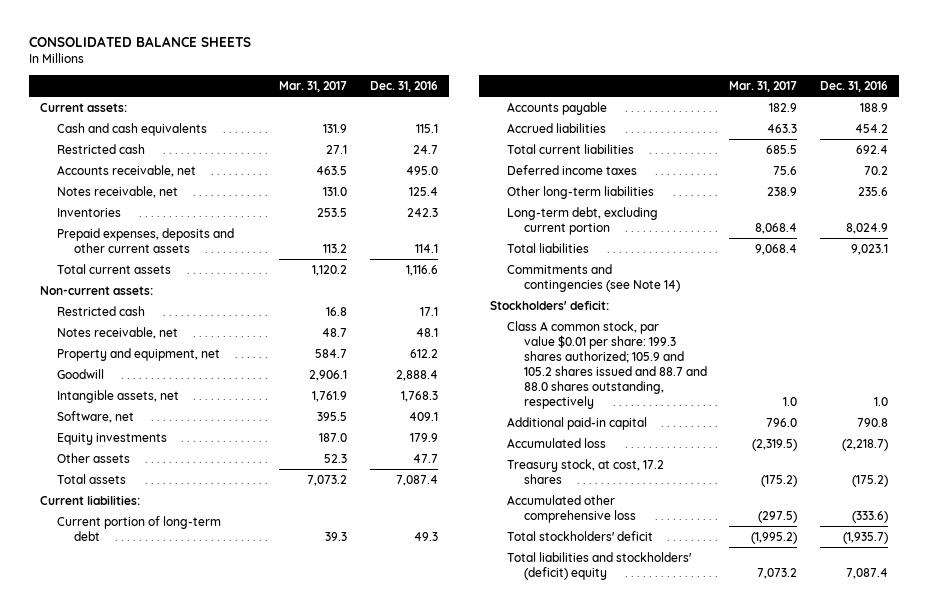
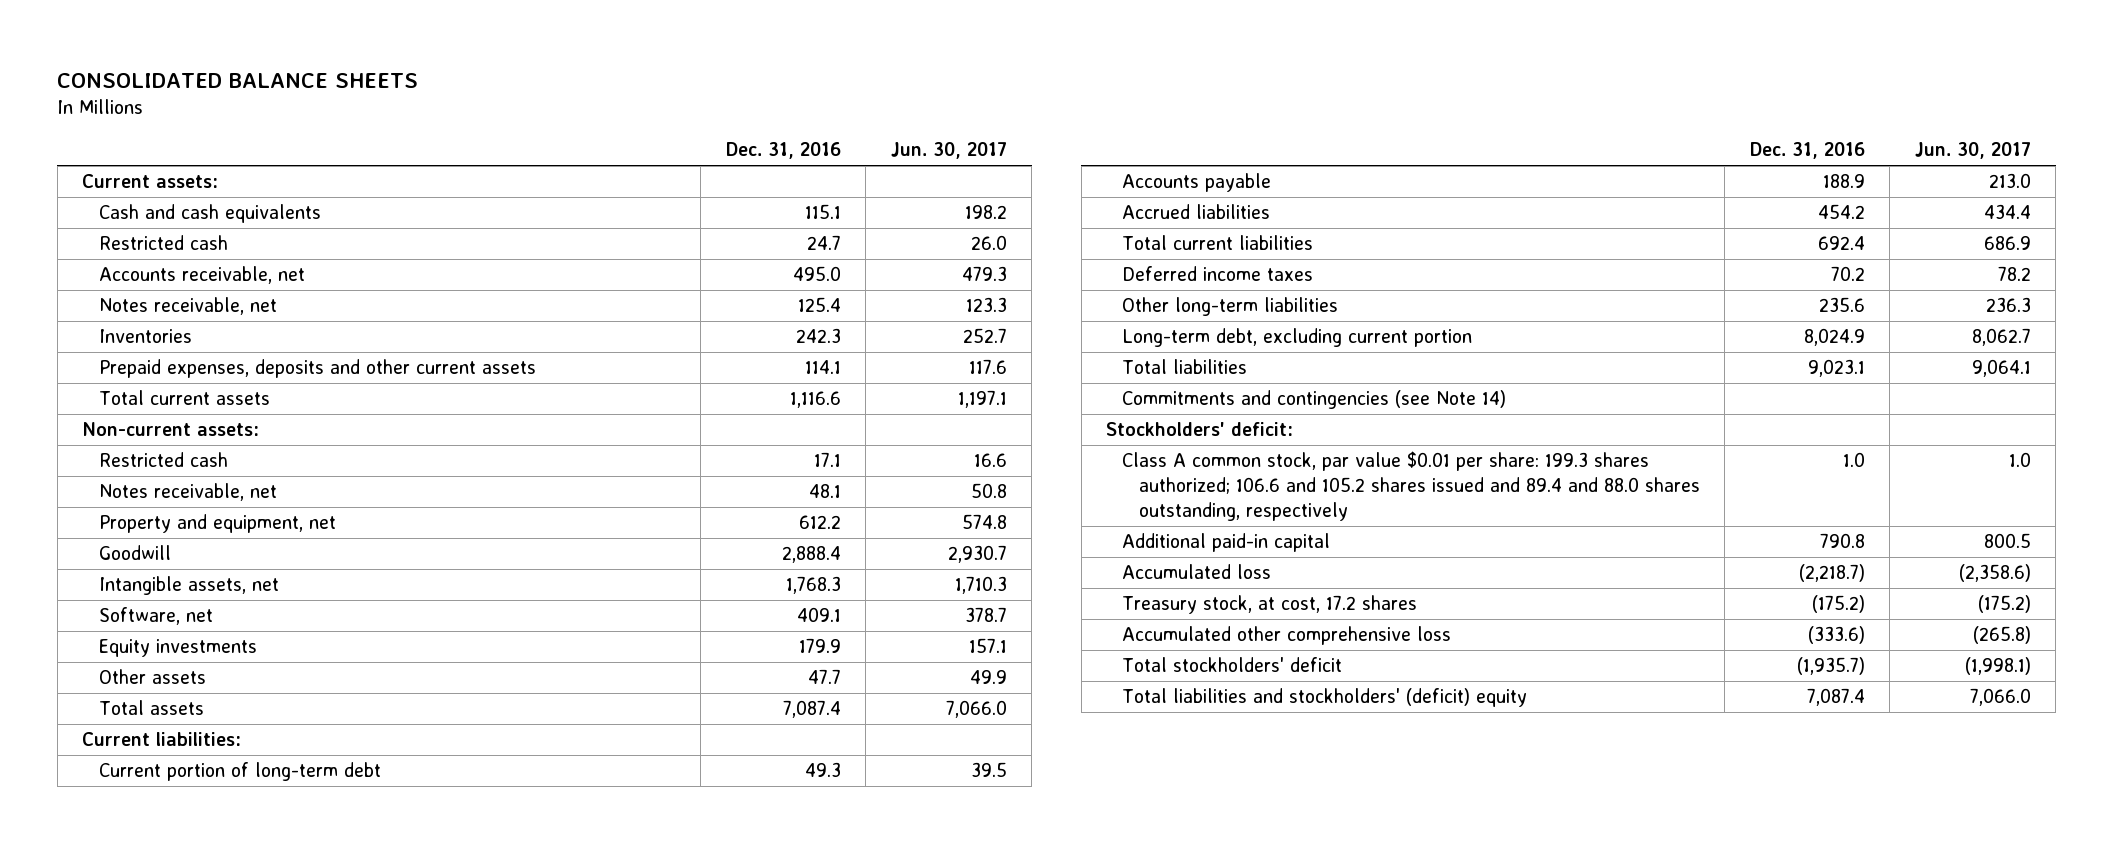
[279,80,348,92] Mar. 31, 2017 -> none
none -> [890,142,1007,160] Jun. 30, 2017
[506,320,707,409] Class A common stock, par value $0.01 per share: 199.3 shares authorized; 105.9 and 105.2 shares issued and 88.7 and 88.0 shares outstanding, respectively -> [1122,451,1700,522] Class A common stock, par value $0.01 per share: 199.3 shares authorized; 106.6 and 105.2 shares issued and 89.4 and 88.0 shares outstanding, respectively

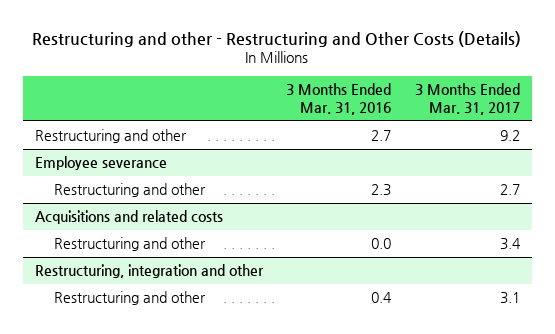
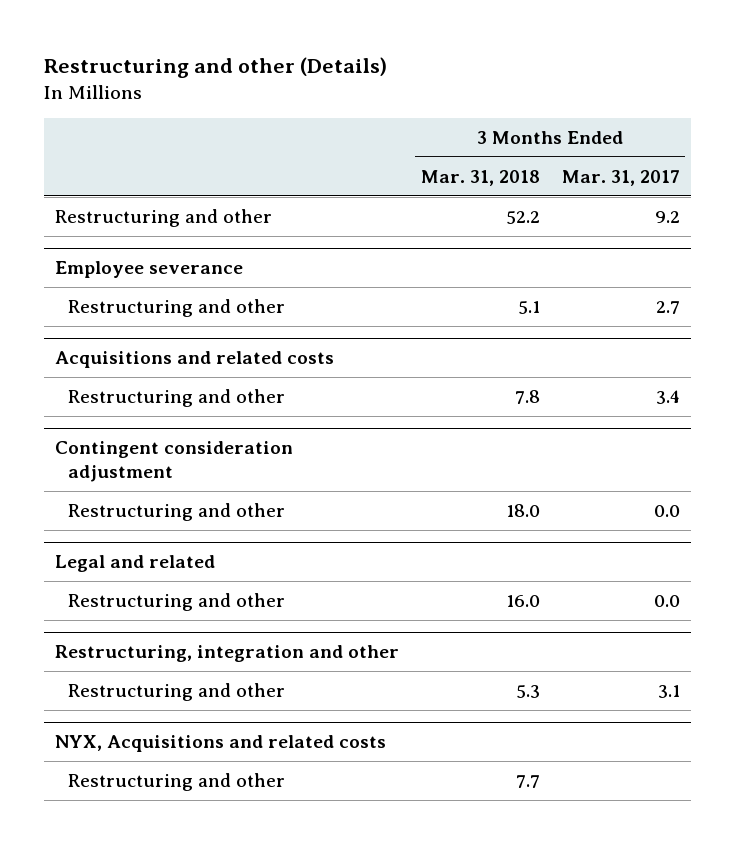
[32,31,522,48] Restructuring and other - Restructuring and Other Costs (Details) -> [43,57,387,79] Restructuring and other (Details)
[286,83,392,115] 3 Months Ended Mar. 31, 2016 -> none
none -> [420,169,540,186] Mar. 31, 2018
none -> [54,441,293,483] Contingent consideration adjustment
none -> [68,503,286,522] Restructuring and other
none -> [54,555,215,573] Legal and related
none -> [68,593,286,612] Restructuring and other
none -> [54,735,386,753] NYX, Acquisitions and related costs
none -> [68,773,286,792] Restructuring and other

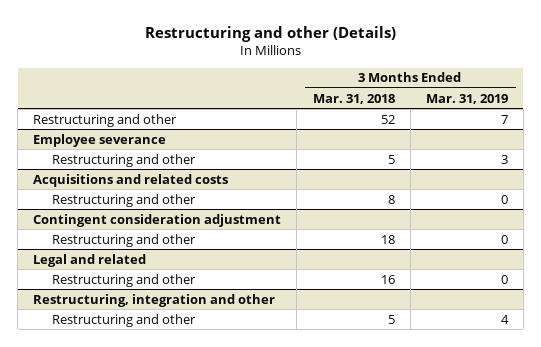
[561,169,680,186] Mar. 31, 2017 -> none
none -> [425,93,508,104] Mar. 31, 2019
[505,211,540,225] 52.2 -> [380,114,395,124] 52
[517,301,540,315] 5.1 -> [387,154,395,164] 5
[514,390,540,405] 7.8 -> [387,194,395,204] 8
[505,504,540,518] 18.0 -> [380,234,395,244] 18
[505,595,540,608] 16.0 -> [380,274,395,284] 16
[54,735,386,753] NYX, Acquisitions and related costs -> none
[68,773,286,792] Restructuring and other -> none
[515,685,540,699] 5.3 -> [387,314,395,324] 5

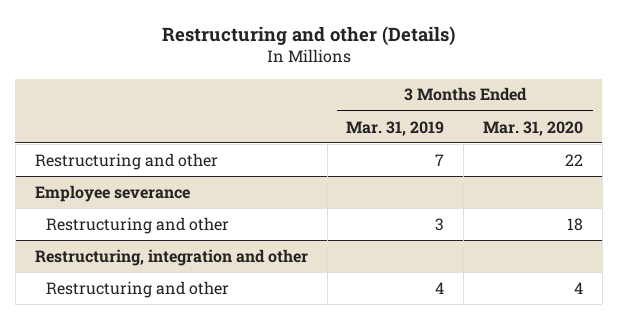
[312,93,395,104] Mar. 31, 2018 -> none
none -> [482,120,583,136] Mar. 31, 2020
[33,173,229,187] Acquisitions and related costs -> none
[51,193,196,207] Restructuring and other -> none
[33,213,282,227] Contingent consideration adjustment -> none
[51,233,196,247] Restructuring and other -> none
[33,253,147,267] Legal and related -> none
[51,273,196,287] Restructuring and other -> none

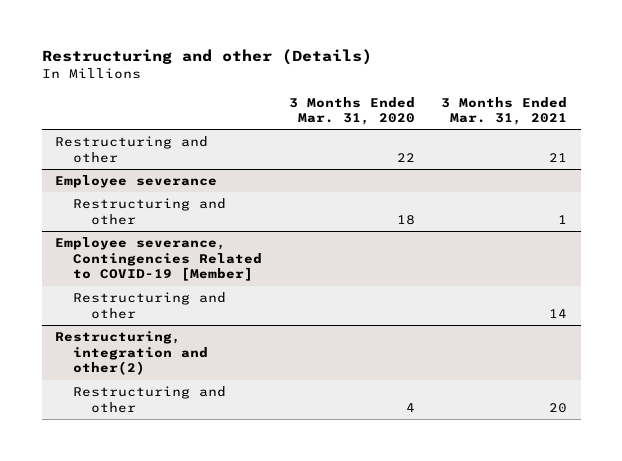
[346,120,445,136] Mar. 31, 2019 -> none
none -> [441,96,568,126] 3 Months Ended Mar. 31, 2021
none -> [54,237,262,282] Employee severance, Contingencies Related to COVID-19 [Member]
none -> [72,292,226,319] Restructuring and other
[34,248,308,266] Restructuring, integration and other -> [54,331,208,376] Restructuring, integration and other(2)

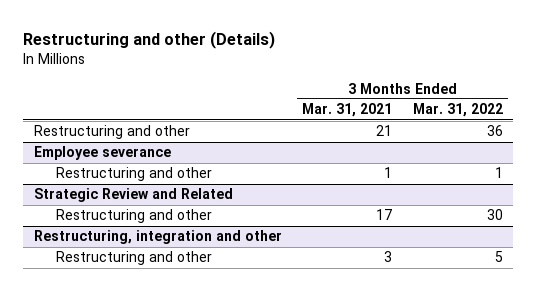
[288,96,415,126] 3 Months Ended Mar. 31, 2020 -> none
none -> [413,103,504,118] Mar. 31, 2022
[54,237,262,282] Employee severance, Contingencies Related to COVID-19 [Member] -> none
none -> [33,188,233,203] Strategic Review and Related
[549,308,568,318] 14 -> [376,209,393,221] 17
[54,331,208,376] Restructuring, integration and other(2) -> [33,230,282,245] Restructuring, integration and other
[549,402,568,413] 20 -> [384,251,393,263] 3

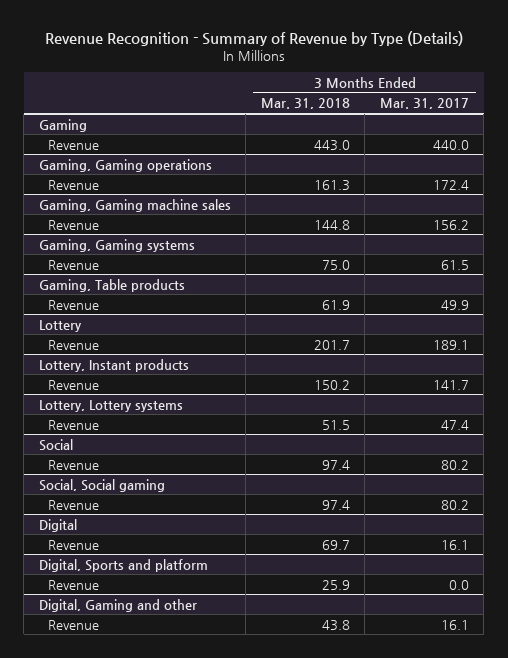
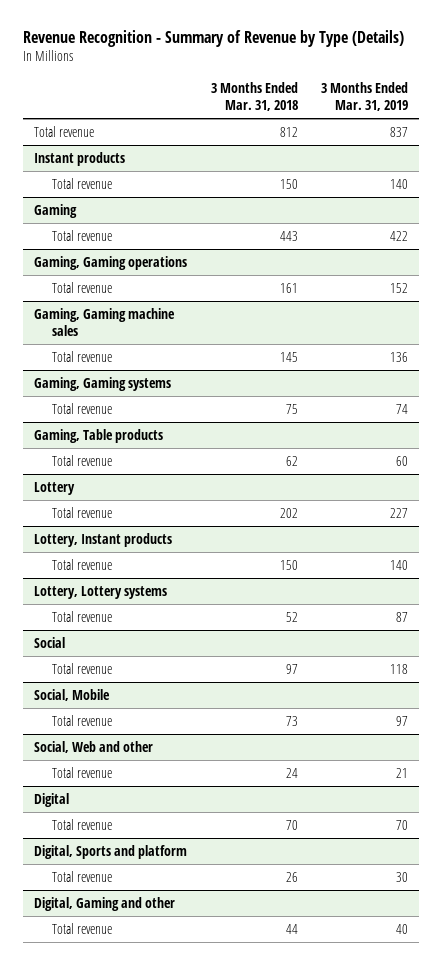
[379,98,469,110] Mar. 31, 2017 -> none
none -> [320,81,408,111] 3 Months Ended Mar. 31, 2019
none -> [34,125,95,137] Total revenue
none -> [34,151,126,166] Instant products
none -> [52,177,113,189] Total revenue
[47,139,99,150] Revenue -> [52,229,113,241] Total revenue
[313,139,350,151] 443.0 -> [279,230,298,241] 443
[47,179,99,190] Revenue -> [52,281,113,293] Total revenue
[313,179,350,191] 161.3 -> [279,282,298,293] 161
[47,219,99,230] Revenue -> [52,350,113,362] Total revenue
[313,219,350,230] 144.8 -> [279,351,298,362] 145
[47,259,99,270] Revenue -> [52,402,113,414] Total revenue
[321,259,350,270] 75.0 -> [285,403,298,414] 75
[47,299,99,310] Revenue -> [52,454,113,466] Total revenue
[321,299,350,310] 61.9 -> [285,455,298,466] 62
[47,339,99,350] Revenue -> [52,506,113,518] Total revenue
[313,339,350,350] 201.7 -> [279,507,298,518] 202
[47,379,99,390] Revenue -> [52,558,113,570] Total revenue
[313,379,350,390] 150.2 -> [279,559,298,570] 150
[47,419,99,430] Revenue -> [52,610,113,622] Total revenue
[321,419,350,430] 51.5 -> [285,611,298,622] 52
[38,478,165,492] Social, Social gaming -> none
[47,459,99,470] Revenue -> [52,662,113,674] Total revenue
[321,459,350,470] 97.4 -> [285,663,298,674] 97
none -> [34,688,111,701] Social, Mobile
[47,499,99,510] Revenue -> [52,714,113,726] Total revenue
[321,499,350,510] 97.4 -> [285,715,298,726] 73
none -> [34,740,154,753] Social, Web and other
none -> [52,766,113,778] Total revenue
[47,539,99,550] Revenue -> [52,818,113,830] Total revenue
[321,539,350,550] 69.7 -> [285,819,298,830] 70
[47,579,99,590] Revenue -> [52,870,113,882] Total revenue
[321,579,350,590] 25.9 -> [285,871,298,882] 26
[47,619,99,630] Revenue -> [52,922,113,934] Total revenue
[321,619,350,631] 43.8 -> [285,923,298,934] 44

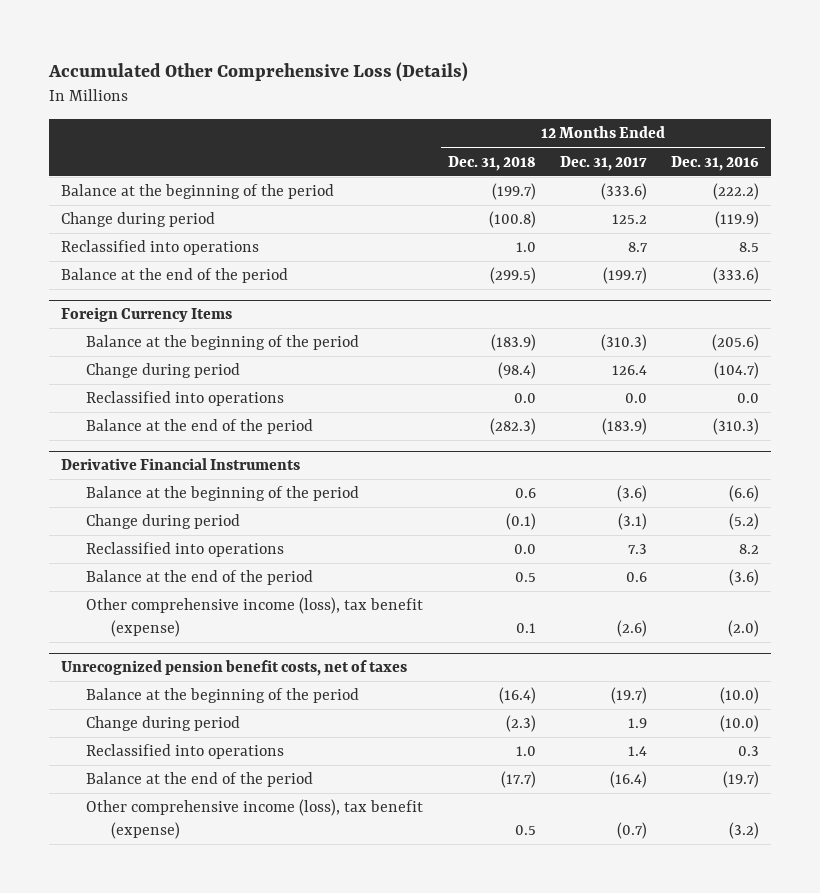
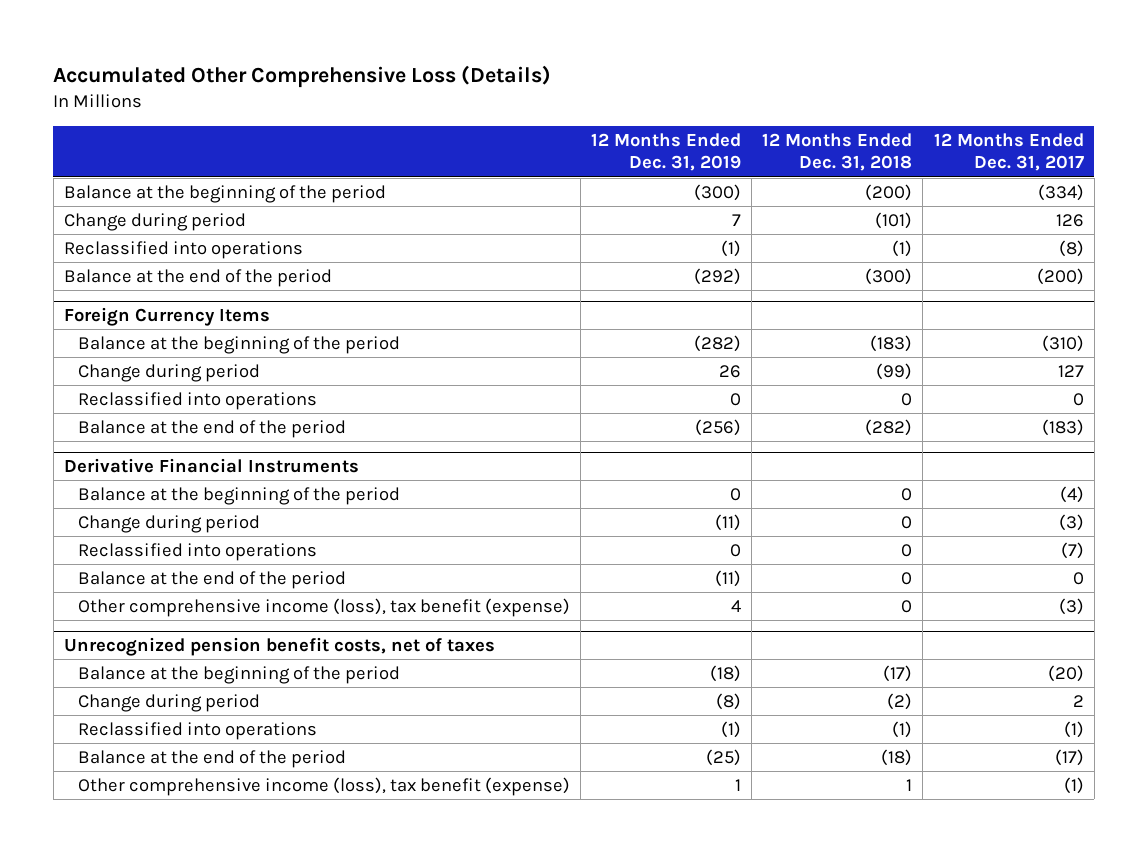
[670,155,759,171] Dec. 31, 2016 -> none
none -> [590,132,741,172] 12 Months Ended Dec. 31, 2019
[491,183,536,201] (199.7) -> [865,183,913,201] (200)
[600,183,647,201] (333.6) -> [1037,183,1084,201] (334)
[488,211,536,229] (100.8) -> [875,211,913,229] (101)
[611,214,647,225] 125.2 -> [1055,213,1084,227] 126
[515,242,536,253] 1.0 -> [892,239,913,257] (1)
[627,242,648,253] 8.7 -> [1058,239,1084,257] (8)
[489,267,536,285] (299.5) -> [865,267,913,285] (300)
[602,267,647,285] (199.7) -> [1036,267,1084,285] (200)
[490,334,536,352] (183.9) -> [870,334,913,352] (183)
[600,334,647,352] (310.3) -> [1041,334,1084,352] (310)
[497,362,536,380] (98.4) -> [876,362,913,380] (99)
[611,365,647,376] 126.4 -> [1057,364,1084,377] 127
[513,393,536,404] 0.0 -> [901,392,913,406] 0
[624,393,647,404] 0.0 -> [1072,392,1084,406] 0
[489,418,536,436] (282.3) -> [865,418,913,436] (282)
[601,418,647,436] (183.9) -> [1041,418,1084,436] (183)
[514,488,536,499] 0.6 -> [901,487,913,501] 0
[616,485,647,503] (3.6) -> [1059,485,1084,503] (4)
[505,513,536,531] (0.1) -> [901,515,913,529] 0
[617,513,647,531] (3.1) -> [1058,513,1084,531] (3)
[513,544,536,555] 0.0 -> [901,543,913,557] 0
[627,544,647,555] 7.3 -> [1060,541,1084,559] (7)
[514,572,536,583] 0.5 -> [901,571,913,585] 0
[625,572,647,583] 0.6 -> [1072,571,1084,585] 0
[515,622,536,633] 0.1 -> [901,599,913,613] 0
[616,619,647,637] (2.6) -> [1058,597,1084,615] (3)
[498,687,536,705] (16.4) -> [883,664,913,682] (17)
[610,687,647,705] (19.7) -> [1047,664,1084,682] (20)
[505,715,536,733] (2.3) -> [887,692,913,710] (2)
[627,718,647,729] 1.9 -> [1072,694,1084,707] 2
[515,746,536,757] 1.0 -> [892,720,913,738] (1)
[627,746,647,757] 1.4 -> [1063,720,1084,738] (1)
[500,771,536,789] (17.7) -> [881,748,913,766] (18)
[609,771,647,789] (16.4) -> [1054,748,1084,766] (17)
[514,824,536,835] 0.5 -> [906,778,913,791] 1
[616,821,647,839] (0.7) -> [1063,776,1084,794] (1)

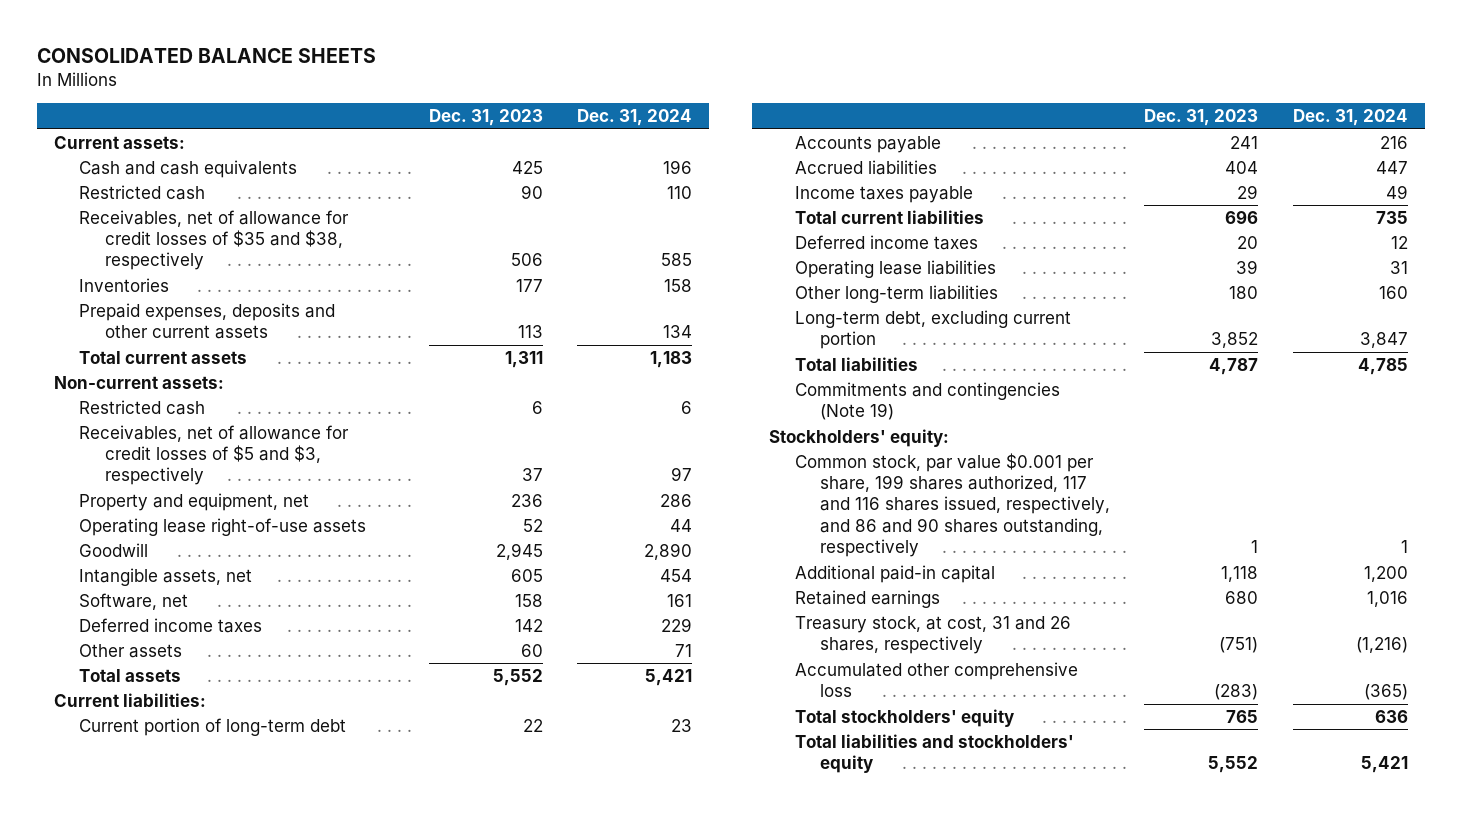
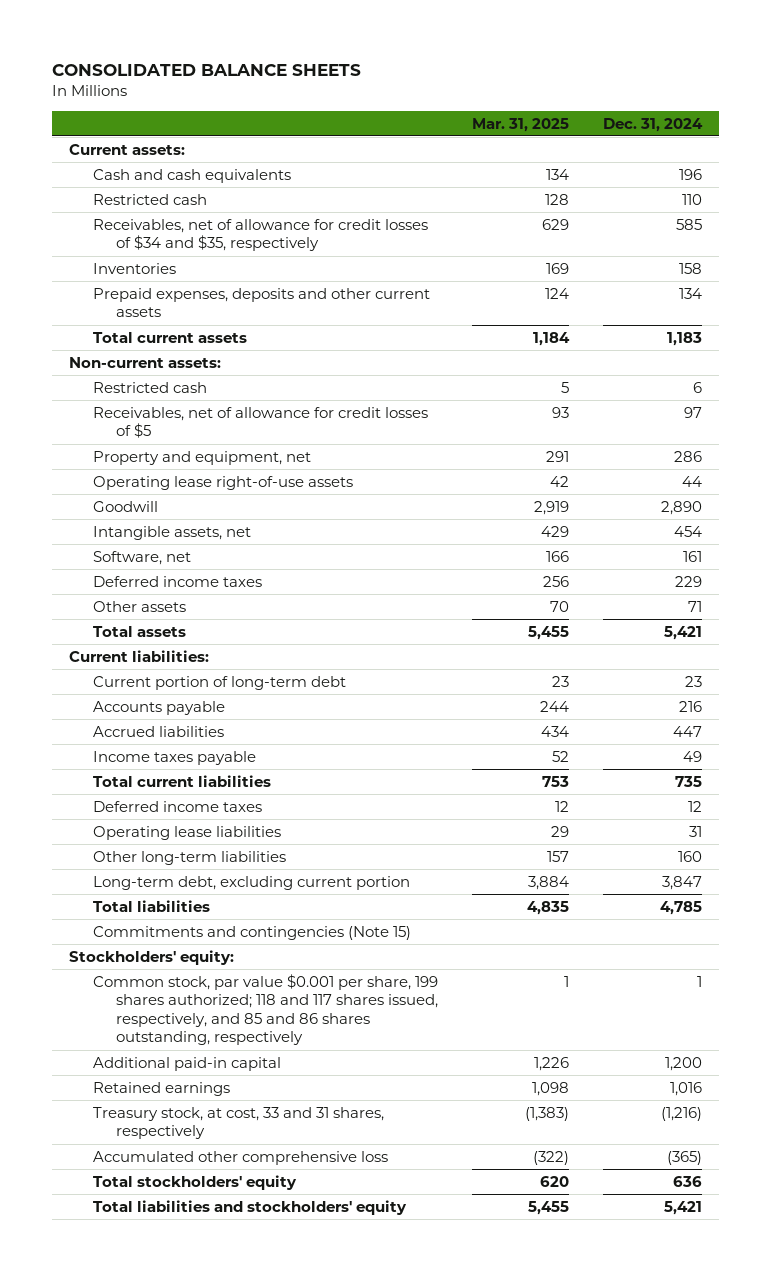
[428,109,543,127] Dec. 31, 2023 -> none
none -> [472,117,570,132] Mar. 31, 2025
[79,209,350,271] Receivables, net of allowance for credit losses of $35 and $38, respectively -> [92,218,428,252] Receivables, net of allowance for credit losses of $34 and $35, respectively
[79,424,350,486] Receivables, net of allowance for credit losses of $5 and $3, respectively -> [92,406,428,439] Receivables, net of allowance for credit losses of $5
[794,381,1060,421] Commitments and contingencies (Note 19) -> [92,925,411,940] Commitments and contingencies (Note 15)
[794,452,1111,558] Common stock, par value $0.001 per share, 199 shares authorized, 117 and 116 shares issued, respectively, and 86 and 90 shares outstanding, respectively -> [92,973,439,1046] Common stock, par value $0.001 per share, 199 shares authorized; 118 and 117 shares issued, respectively, and 85 and 86 shares outstanding, respectively
[794,615,1071,655] Treasury stock, at cost, 31 and 26 shares, respectively -> [92,1106,384,1140] Treasury stock, at cost, 33 and 31 shares, respectively

